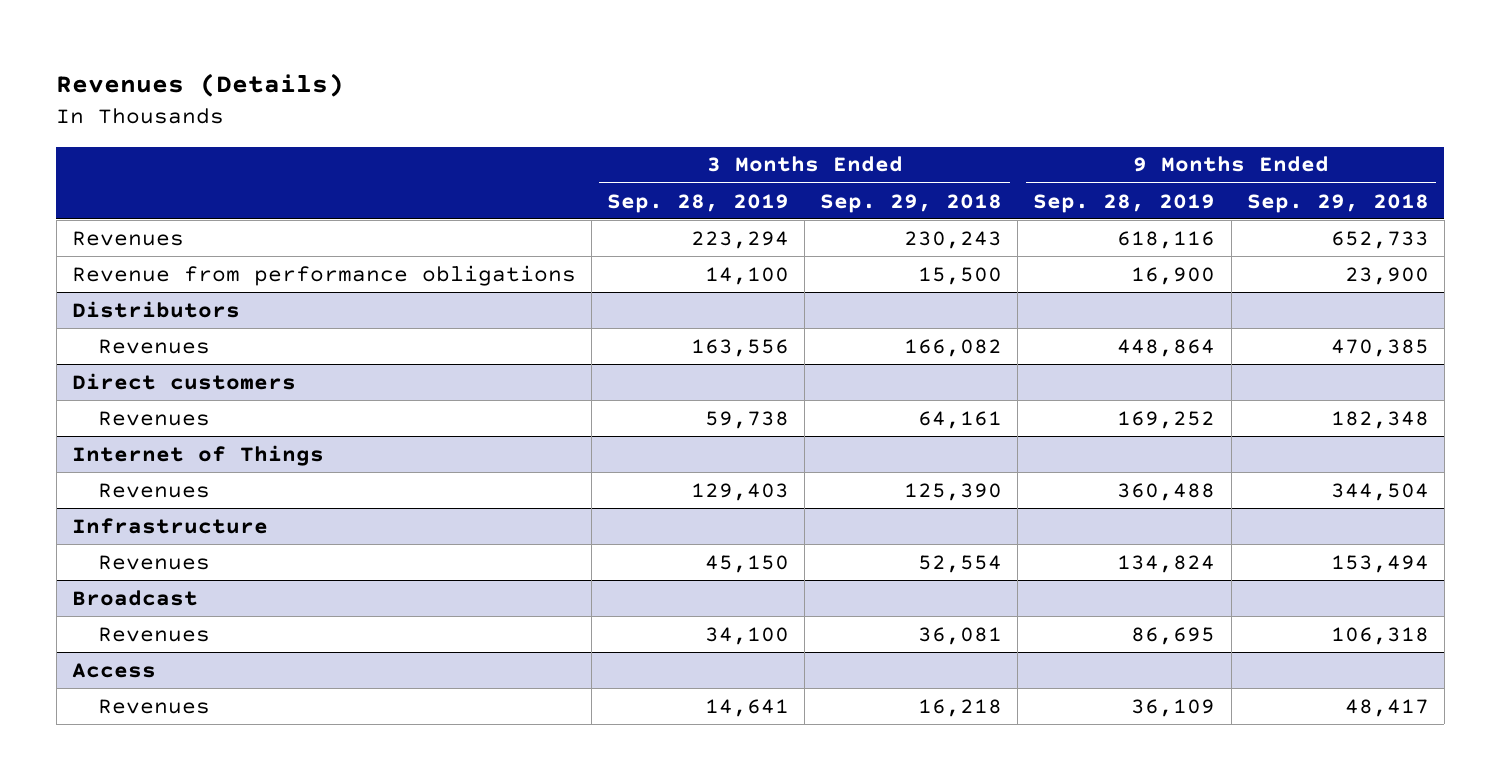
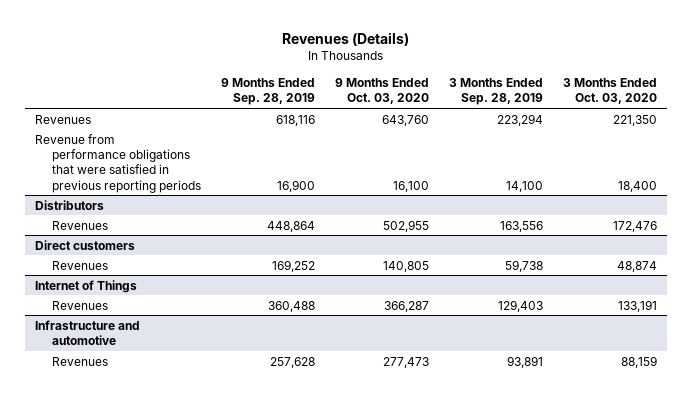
[820,193,1003,213] Sep. 29, 2018 -> none
[1246,193,1429,213] Sep. 29, 2018 -> none
none -> [335,77,430,105] 9 Months Ended Oct. 03, 2020
none -> [562,77,657,105] 3 Months Ended Oct. 03, 2020
[71,264,576,286] Revenue from performance obligations -> [35,133,202,193] Revenue from performance obligations that were satisfied in previous reporting periods
[71,517,268,534] Infrastructure -> none
[71,589,198,606] Broadcast -> none
[97,626,210,642] Revenues -> none
[71,662,156,678] Access -> none
[97,698,210,714] Revenues -> none
none -> [35,319,141,345] Infrastructure and automotive
[705,554,790,573] 45,150 -> [506,355,543,368] 93,891
[1117,554,1216,573] 134,824 -> [270,356,316,368] 257,628

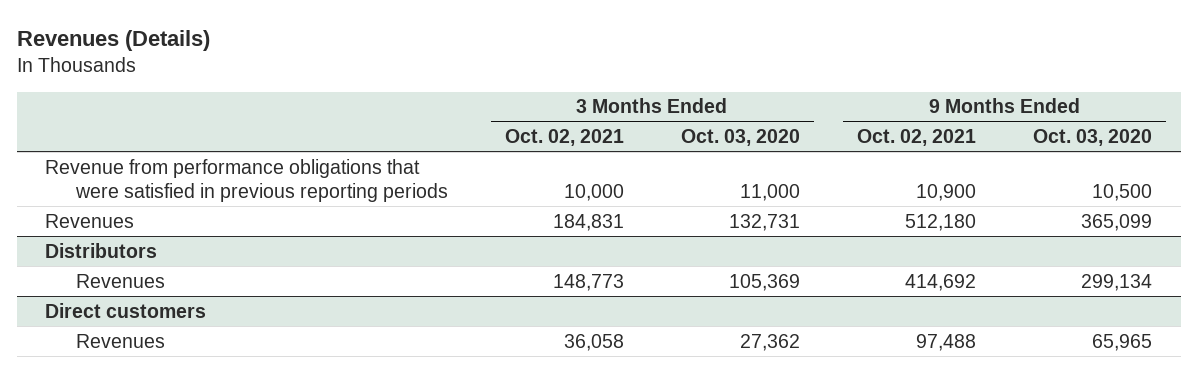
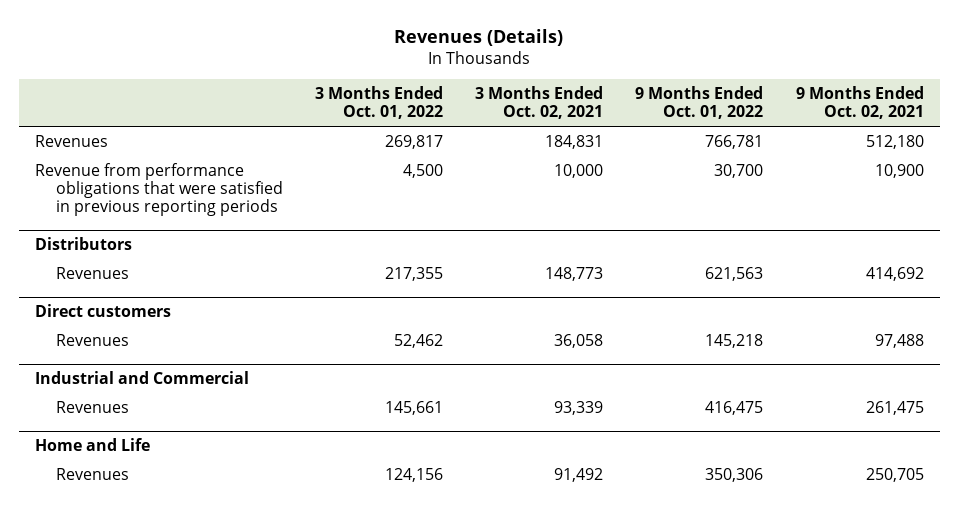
[680,128,800,146] Oct. 03, 2020 -> none
[1033,128,1153,146] Oct. 03, 2020 -> none
none -> [315,86,444,120] 3 Months Ended Oct. 01, 2022
none -> [635,86,764,120] 9 Months Ended Oct. 01, 2022
[45,158,448,202] Revenue from performance obligations that were satisfied in previous reporting periods -> [35,162,283,217] Revenue from performance obligations that were satisfied in previous reporting periods
none -> [35,370,250,384] Industrial and Commercial
none -> [55,400,129,413] Revenues
none -> [35,437,151,451] Home and Life
none -> [55,467,129,480] Revenues

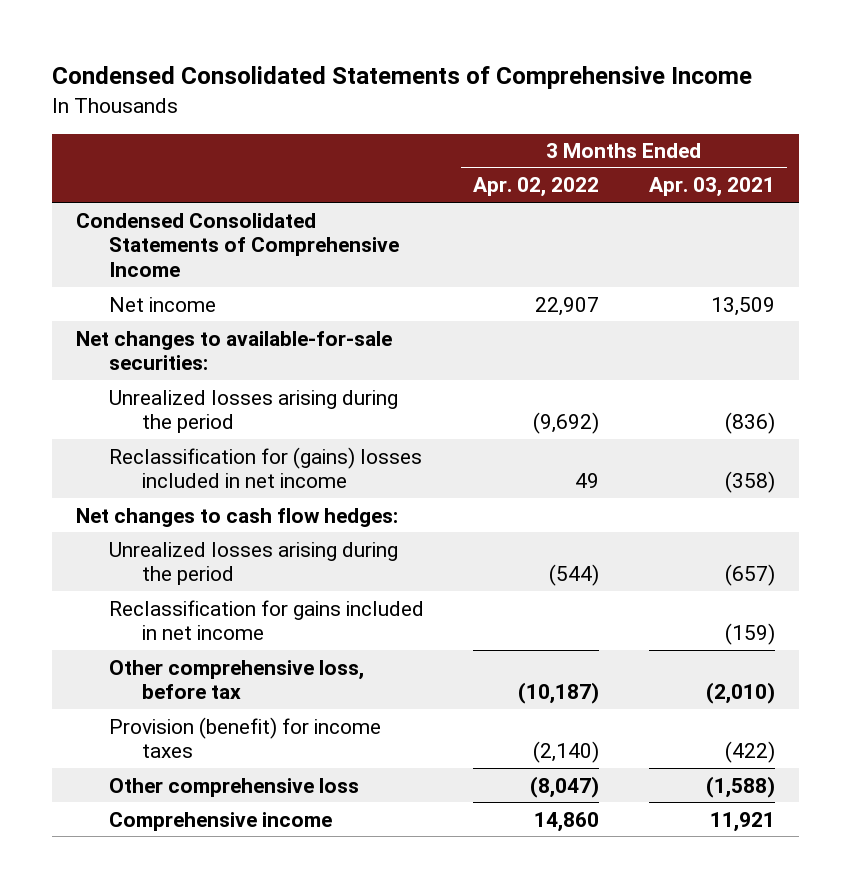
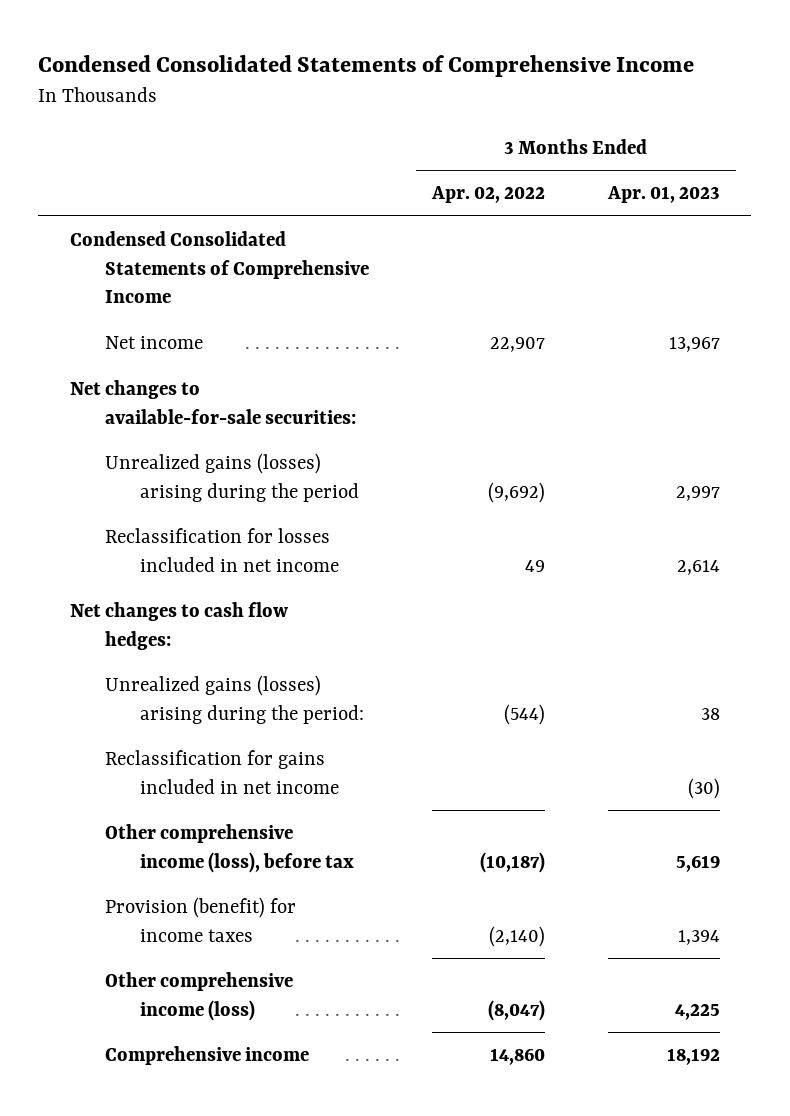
[648,177,775,198] Apr. 03, 2021 -> none
none -> [606,186,720,204] Apr. 01, 2023
[109,389,399,434] Unrealized losses arising during the period -> [104,453,360,502] Unrealized gains (losses) arising during the period
[109,446,423,489] Reclassification for (gains) losses included in net income -> [104,528,340,572] Reclassification for losses included in net income
[109,541,399,586] Unrealized losses arising during the period -> [104,675,365,724] Unrealized gains (losses) arising during the period:
[109,659,365,700] Other comprehensive loss, before tax -> [104,824,355,873] Other comprehensive income (loss), before tax
[109,777,360,797] Other comprehensive loss -> [104,972,293,1021] Other comprehensive income (loss)

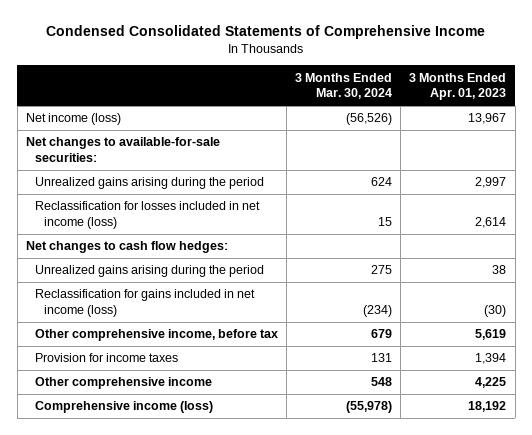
[430,186,545,204] Apr. 02, 2022 -> none
none -> [295,72,393,100] 3 Months Ended Mar. 30, 2024
[69,231,369,304] Condensed Consolidated Statements of Comprehensive Income -> none
[104,336,203,350] Net income -> [25,113,121,126] Net income (loss)
[104,453,360,502] Unrealized gains (losses) arising during the period -> [35,177,265,190] Unrealized gains arising during the period
[104,528,340,572] Reclassification for losses included in net income -> [35,201,261,230] Reclassification for losses included in net income (loss)
[104,675,365,724] Unrealized gains (losses) arising during the period: -> [35,265,265,278] Unrealized gains arising during the period
[104,750,340,794] Reclassification for gains included in net income -> [35,289,256,318] Reclassification for gains included in net income (loss)
[104,824,355,873] Other comprehensive income (loss), before tax -> [35,329,279,342] Other comprehensive income, before tax
[104,897,296,942] Provision (benefit) for income taxes -> [35,353,179,363] Provision for income taxes
[104,972,293,1021] Other comprehensive income (loss) -> [35,377,213,390] Other comprehensive income
[104,1046,309,1066] Comprehensive income -> [35,401,214,414] Comprehensive income (loss)

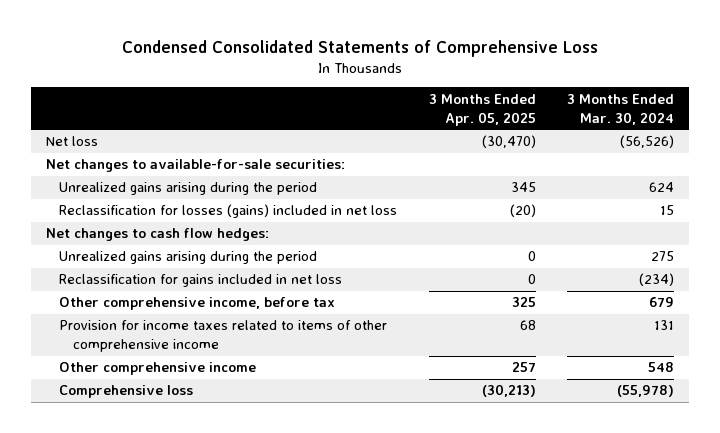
[46,25,486,40] Condensed Consolidated Statements of Comprehensive Income -> [121,40,598,58] Condensed Consolidated Statements of Comprehensive Loss
[409,72,507,101] 3 Months Ended Apr. 01, 2023 -> none
none -> [428,93,536,126] 3 Months Ended Apr. 05, 2025
[25,113,121,126] Net income (loss) -> [46,136,99,147] Net loss
[35,201,261,230] Reclassification for losses included in net income (loss) -> [59,204,398,219] Reclassification for losses (gains) included in net loss
[35,289,256,318] Reclassification for gains included in net income (loss) -> [59,274,343,288] Reclassification for gains included in net loss
[35,353,179,363] Provision for income taxes -> [59,320,388,353] Provision for income taxes related to items of other comprehensive income
[35,401,214,414] Comprehensive income (loss) -> [59,385,194,399] Comprehensive loss

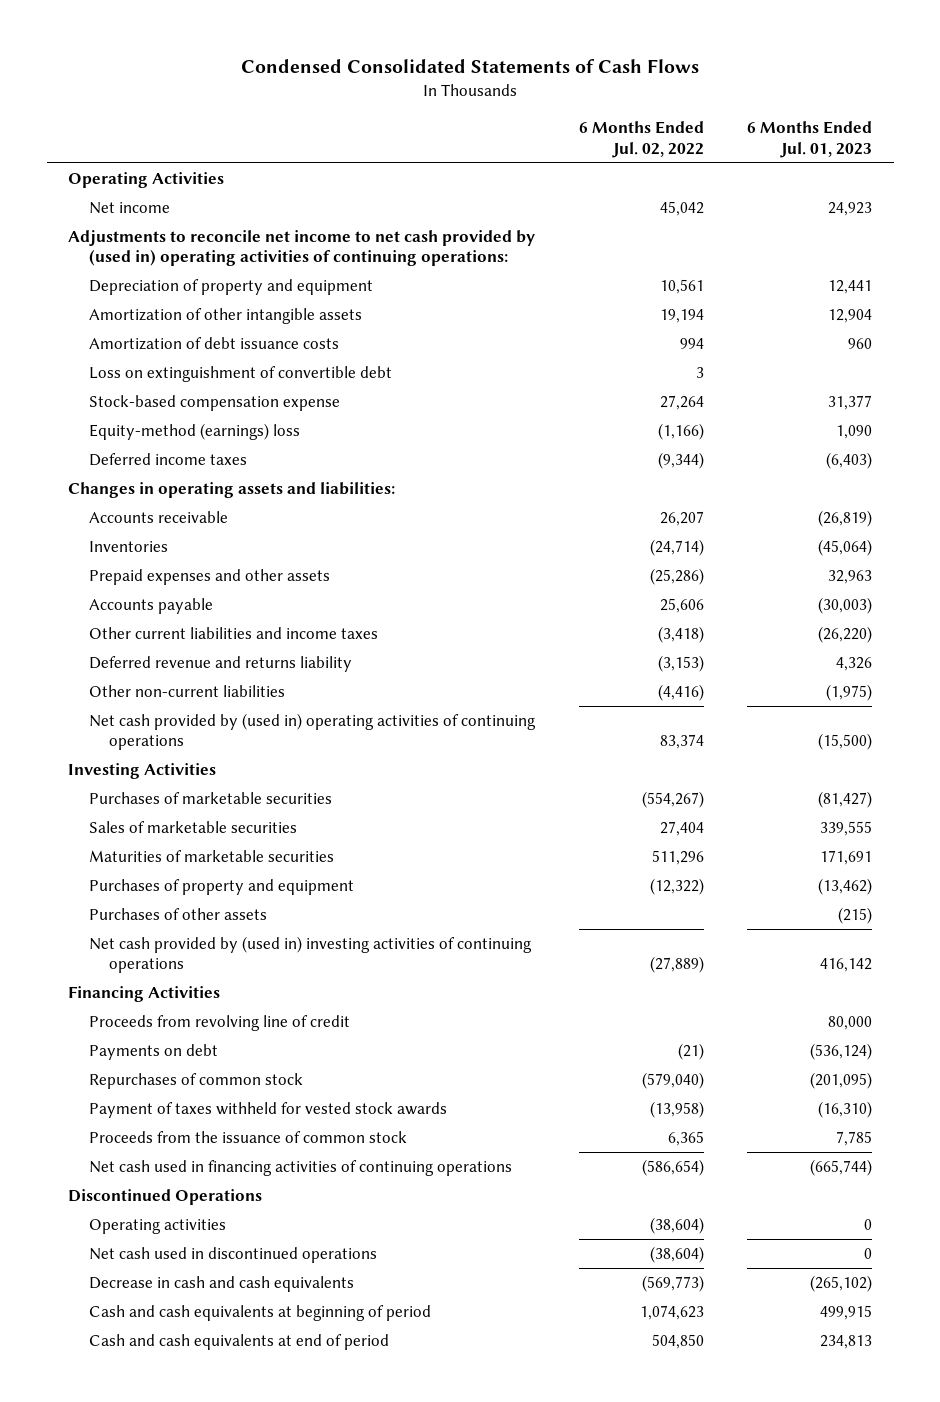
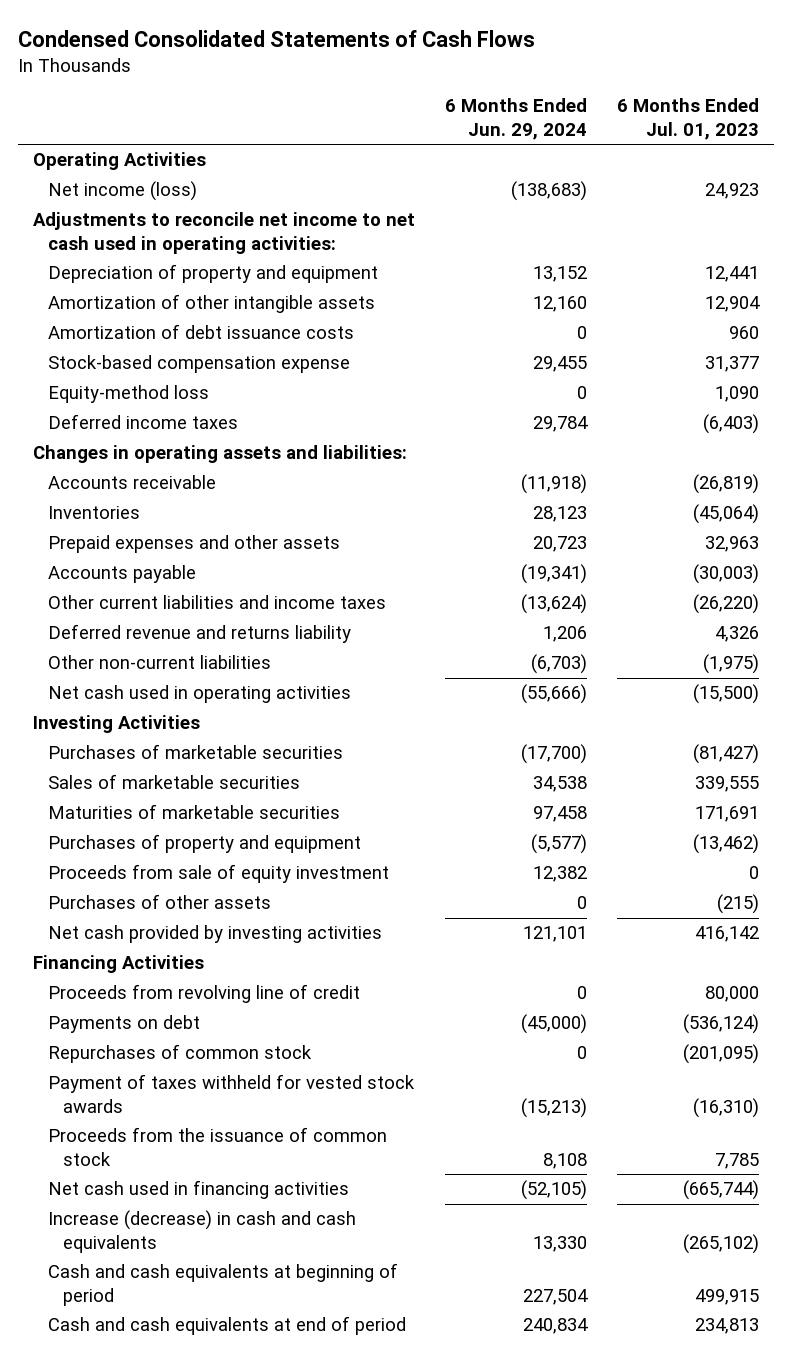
[578,121,704,158] 6 Months Ended Jul. 02, 2022 -> none
none -> [445,98,588,141] 6 Months Ended Jun. 29, 2024
[88,201,170,214] Net income -> [48,181,198,202] Net income (loss)
[68,229,536,267] Adjustments to reconcile net income to net cash provided by (used in) operating activities of continuing operations: -> [33,212,416,255] Adjustments to reconcile net income to net cash used in operating activities:
[88,365,392,382] Loss on extinguishment of convertible debt -> none
[88,422,300,440] Equity-method (earnings) loss -> [48,385,210,404] Equity-method loss
[88,712,536,751] Net cash provided by (used in) operating activities of continuing operations -> [48,685,352,704] Net cash used in operating activities
none -> [48,864,390,884] Proceeds from sale of equity investment
[88,935,532,974] Net cash provided by (used in) investing activities of continuing operations -> [48,925,383,944] Net cash provided by investing activities
[68,1188,263,1205] Discontinued Operations -> none
[88,1218,226,1234] Operating activities -> none
[88,1246,377,1263] Net cash used in discontinued operations -> none
[88,1159,512,1176] Net cash used in financing activities of continuing operations -> [48,1180,350,1200] Net cash used in financing activities
[88,1275,354,1292] Decrease in cash and cash equivalents -> [48,1210,357,1254] Increase (decrease) in cash and cash equivalents

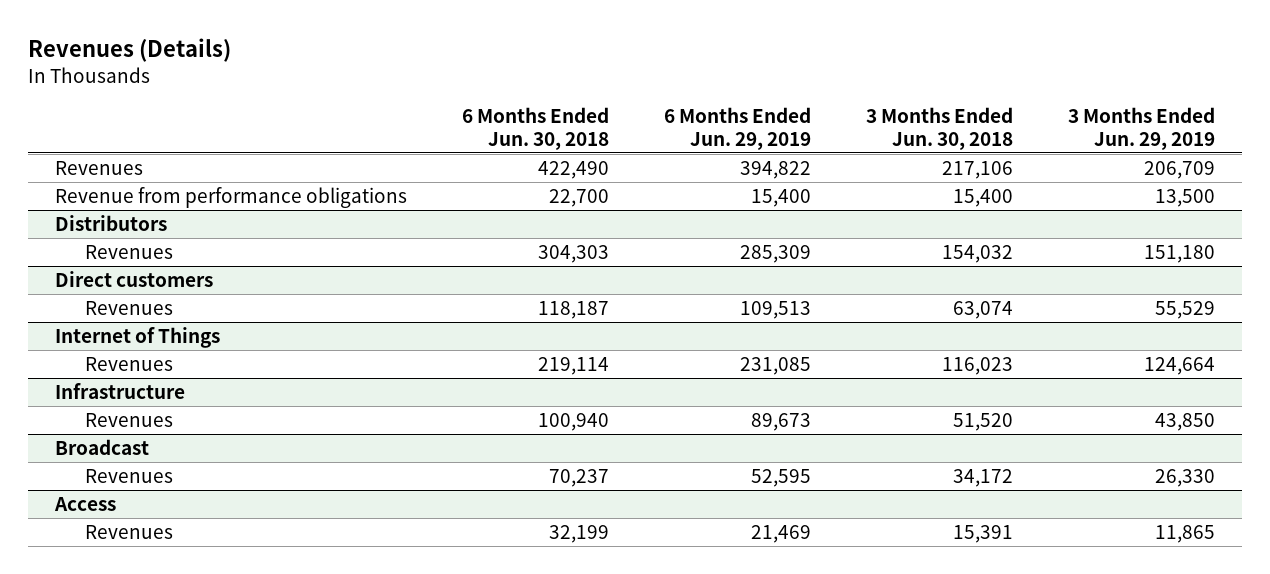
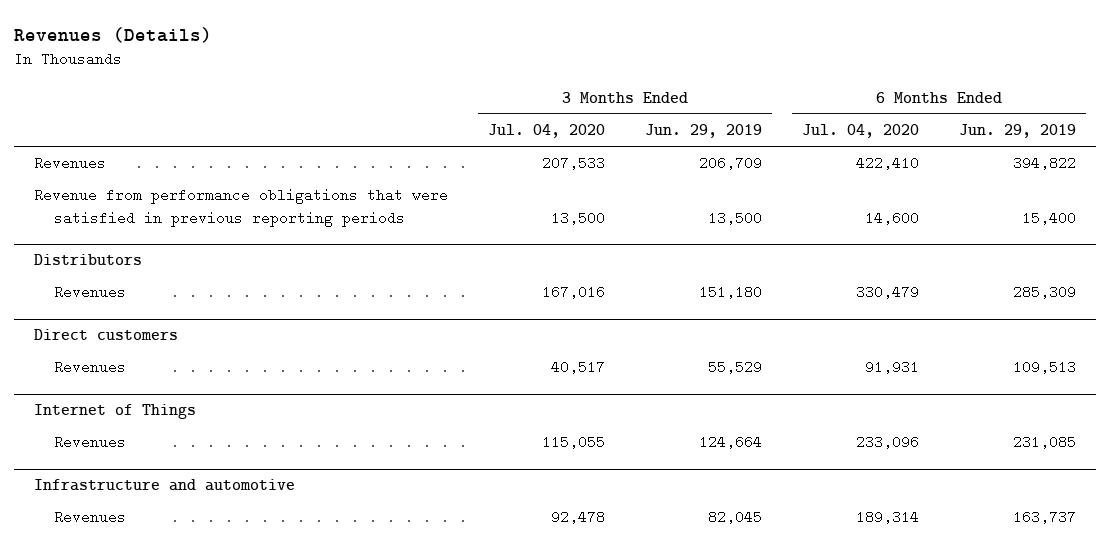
[462,107,610,150] 6 Months Ended Jun. 30, 2018 -> none
[865,107,1013,150] 3 Months Ended Jun. 30, 2018 -> none
none -> [488,124,606,139] Jul. 04, 2020
none -> [801,124,919,139] Jul. 04, 2020
[55,187,408,209] Revenue from performance obligations -> [34,188,449,227] Revenue from performance obligations that were satisfied in previous reporting periods
[55,383,186,400] Infrastructure -> none
[55,439,150,456] Broadcast -> none
[85,469,174,484] Revenues -> none
[54,497,117,512] Access -> none
[85,525,174,540] Revenues -> none
none -> [34,479,296,492] Infrastructure and automotive
[751,413,812,432] 89,673 -> [1012,510,1076,525] 163,737
[1154,413,1215,432] 43,850 -> [708,510,763,525] 82,045

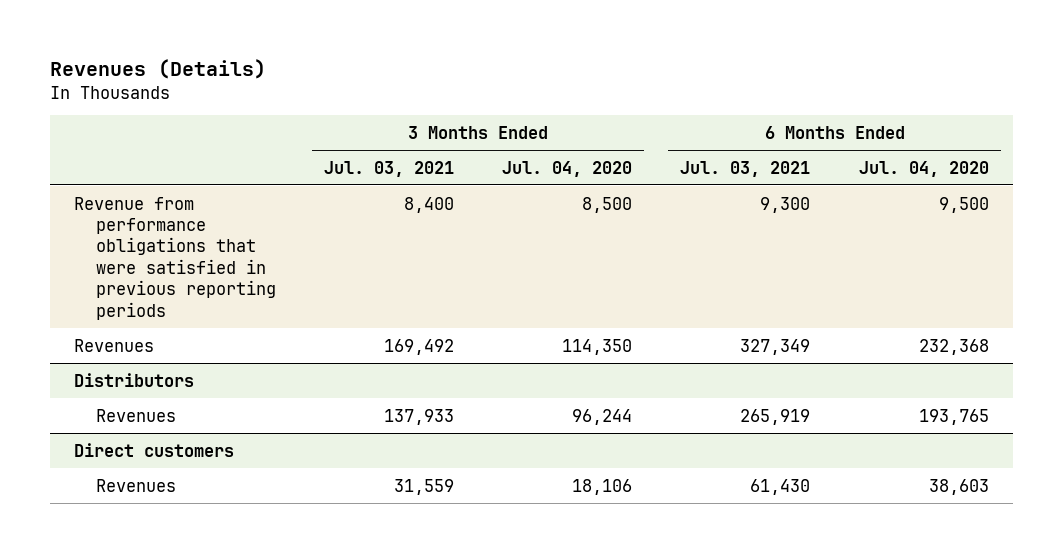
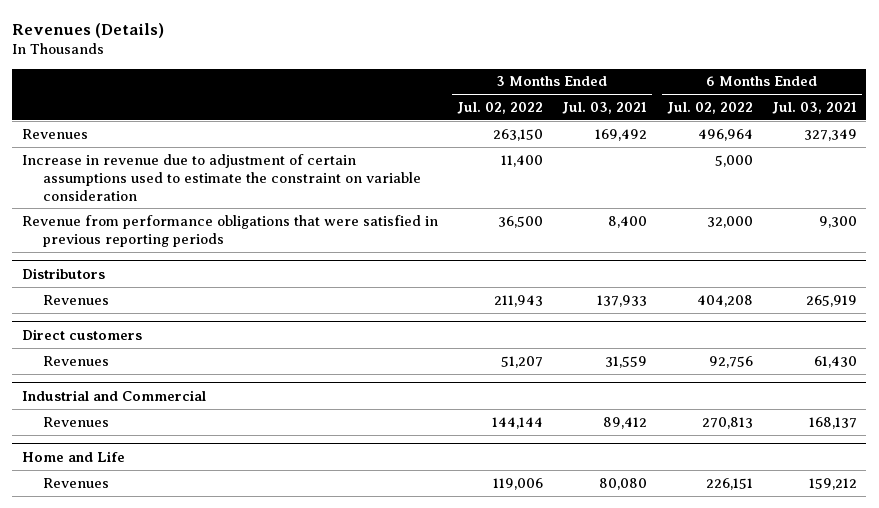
[502,160,633,177] Jul. 04, 2020 -> none
[858,160,989,177] Jul. 04, 2020 -> none
none -> [457,102,544,115] Jul. 02, 2022
none -> [666,102,753,115] Jul. 02, 2022
none -> [21,153,421,201] Increase in revenue due to adjustment of certain assumptions used to estimate the constraint on variable consideration
[73,196,276,320] Revenue from performance obligations that were satisfied in previous reporting periods -> [21,214,438,247] Revenue from performance obligations that were satisfied in previous reporting periods
none -> [21,389,206,401] Industrial and Commercial
none -> [42,416,109,427] Revenues
none -> [21,450,125,462] Home and Life
none -> [42,477,109,488] Revenues

